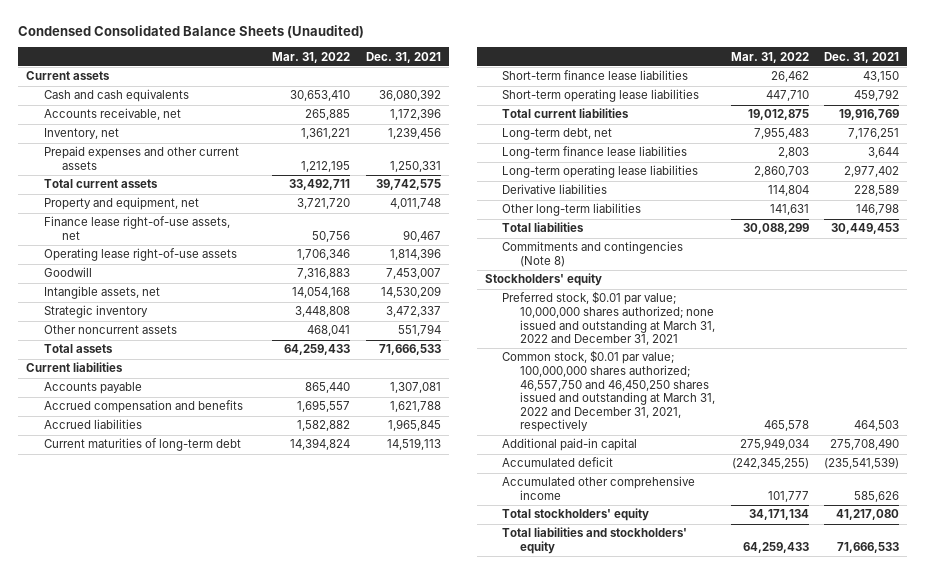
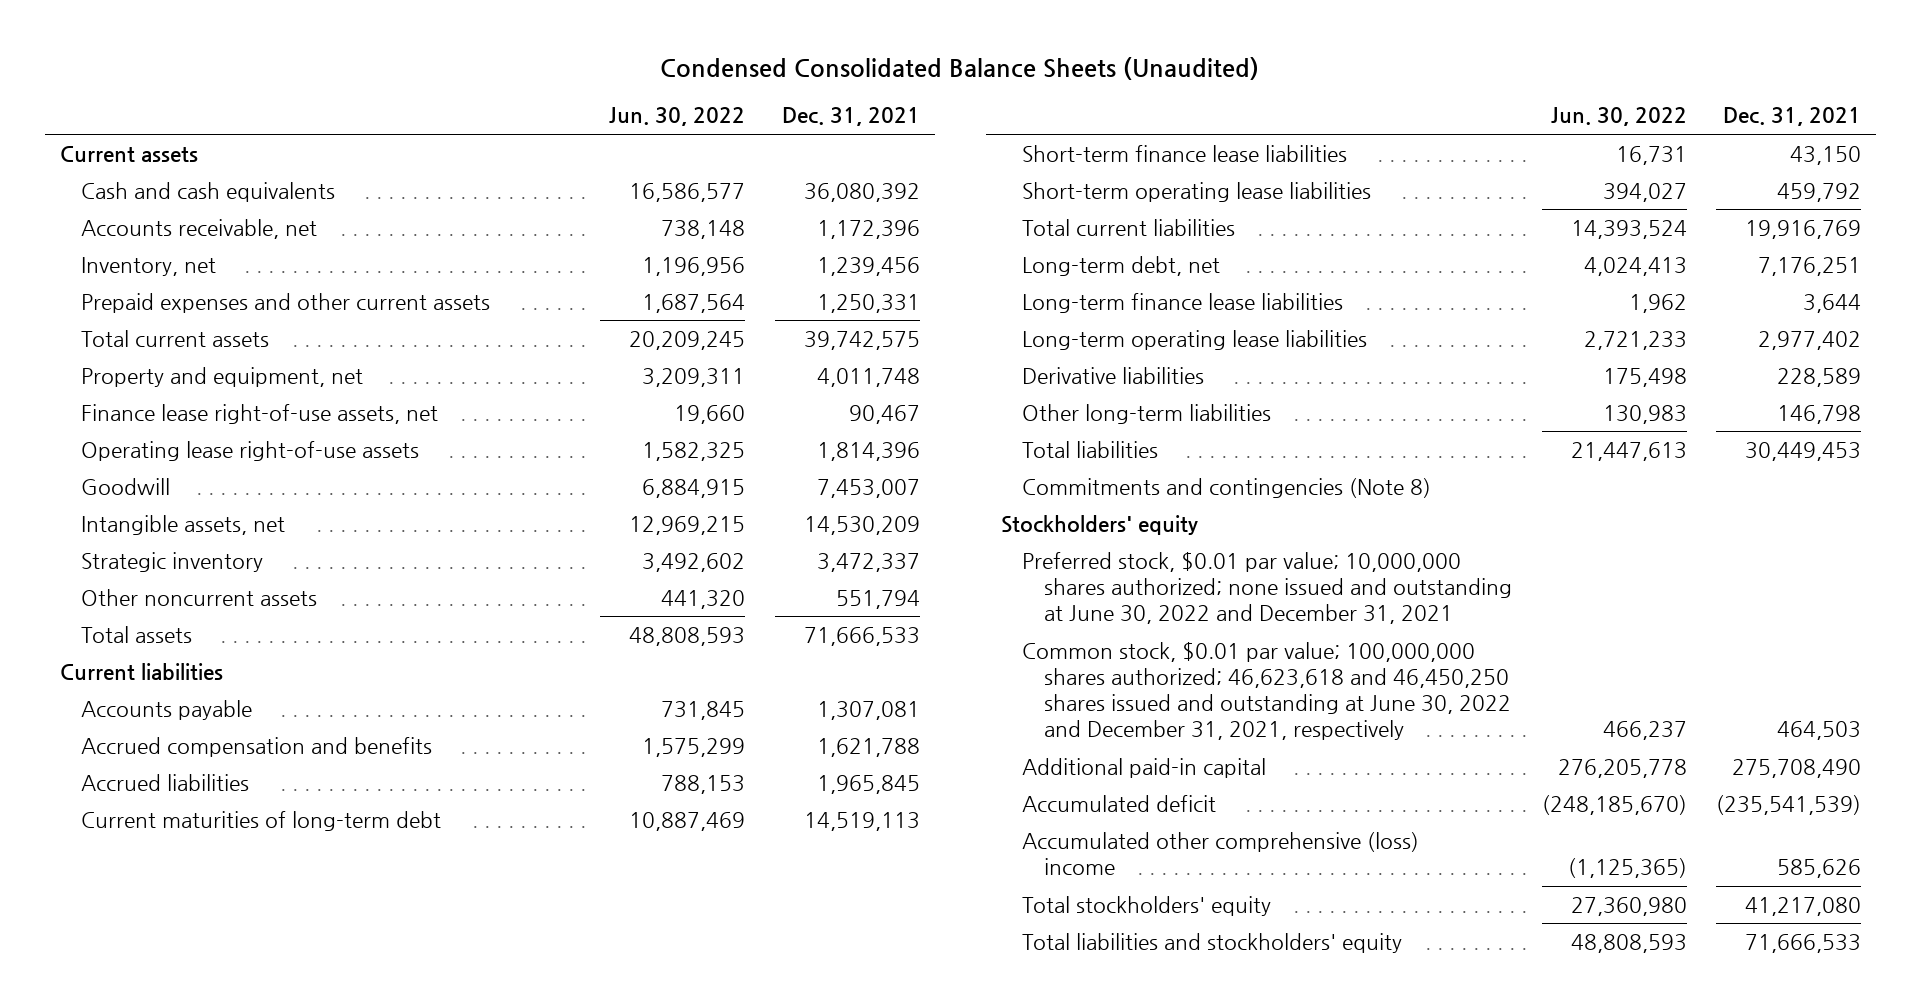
[272,51,351,63] Mar. 31, 2022 -> none
none -> [609,107,746,127] Jun. 30, 2022
[502,291,716,346] Preferred stock, $0.01 par value; 10,000,000 shares authorized; none issued and outstanding at March 31, 2022 and December 31, 2021 -> [1022,551,1512,625] Preferred stock, $0.01 par value; 10,000,000 shares authorized; none issued and outstanding at June 30, 2022 and December 31, 2021
[502,350,716,433] Common stock, $0.01 par value; 100,000,000 shares authorized; 46,557,750 and 46,450,250 shares issued and outstanding at March 31, 2022 and December 31, 2021, respectively -> [1022,641,1511,741] Common stock, $0.01 par value; 100,000,000 shares authorized; 46,623,618 and 46,450,250 shares issued and outstanding at June 30, 2022 and December 31, 2021, respectively
[502,476,696,500] Accumulated other comprehensive income -> [1022,831,1420,875] Accumulated other comprehensive (loss) income

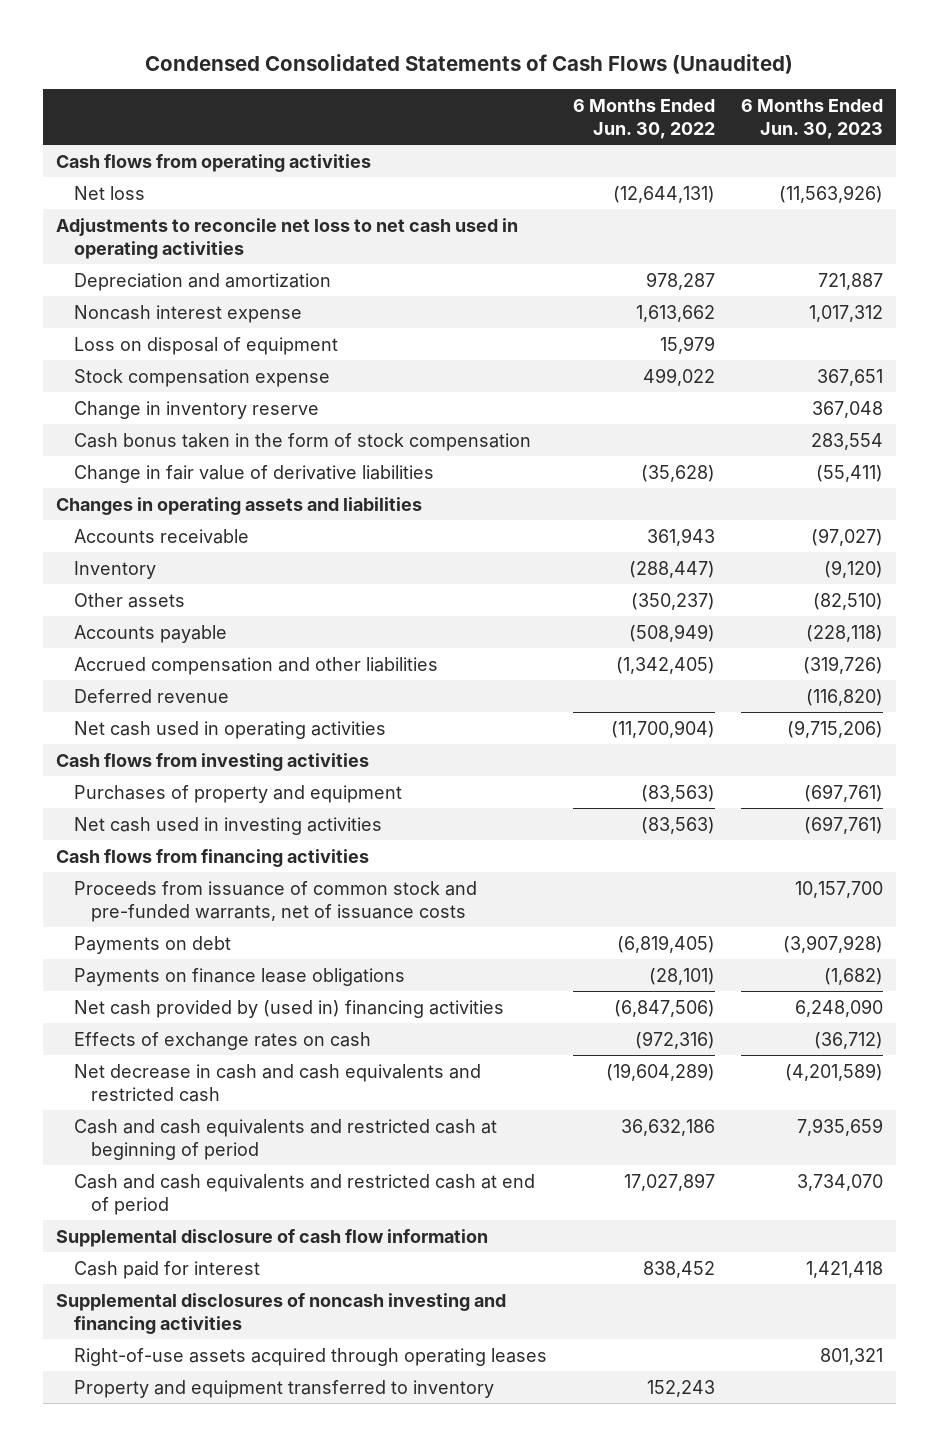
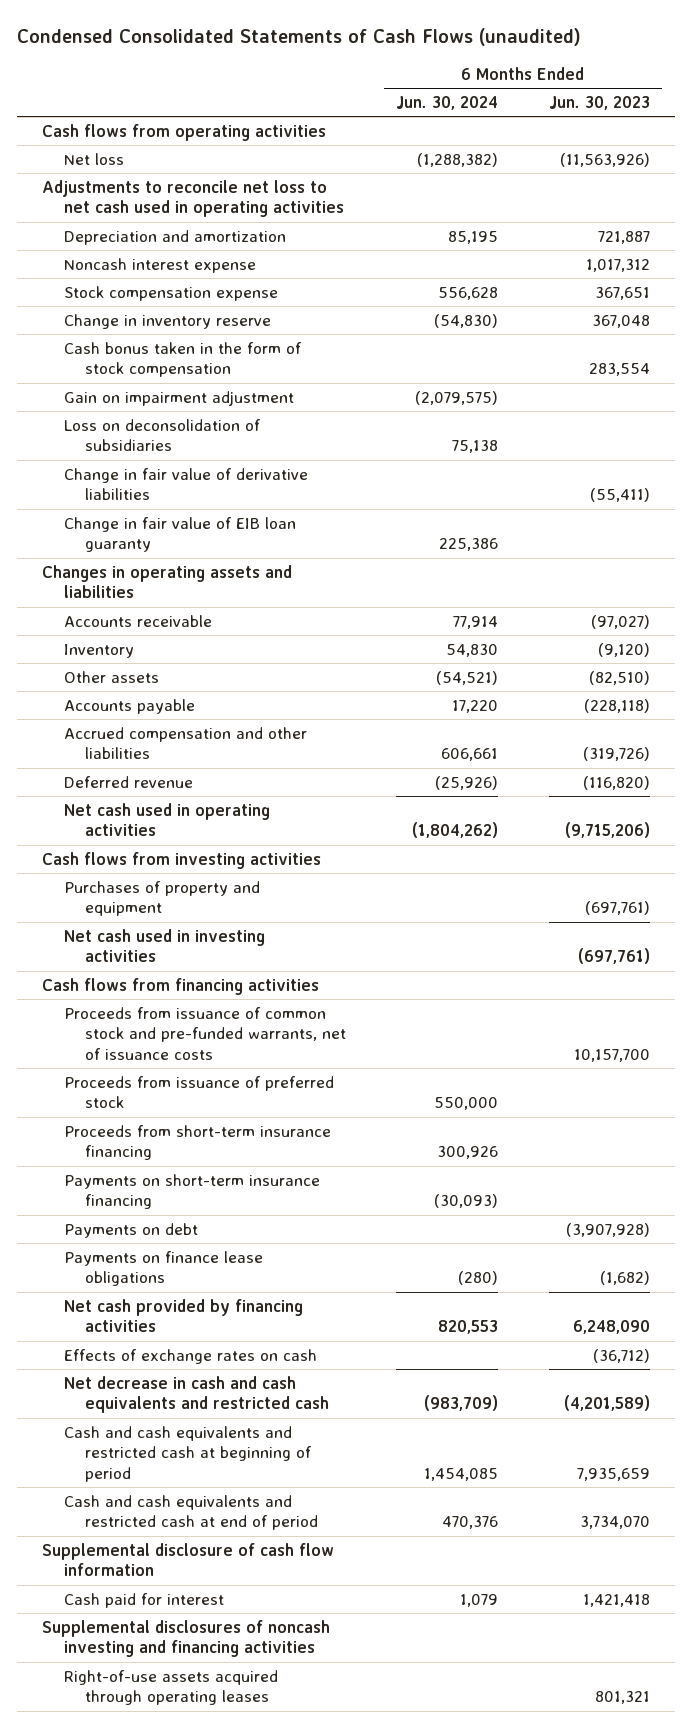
[145,53,794,74] Condensed Consolidated Statements of Cash Flows (Unaudited) -> [17,28,582,47] Condensed Consolidated Statements of Cash Flows (unaudited)
[572,98,715,139] 6 Months Ended Jun. 30, 2022 -> none
none -> [396,96,499,111] Jun. 30, 2024
[73,336,338,355] Loss on disposal of equipment -> none
none -> [63,390,294,406] Gain on impairment adjustment
none -> [63,418,261,452] Loss on deconsolidation of subsidiaries
none -> [63,516,296,553] Change in fair value of EIB loan guaranty
none -> [63,1075,334,1109] Proceeds from issuance of preferred stock
none -> [63,1124,331,1161] Proceeds from short-term insurance financing
none -> [63,1173,320,1210] Payments on short-term insurance financing
[73,999,504,1018] Net cash provided by (used in) financing activities -> [63,1298,303,1333] Net cash provided by financing activities
[73,1379,494,1398] Property and equipment transferred to inventory -> none

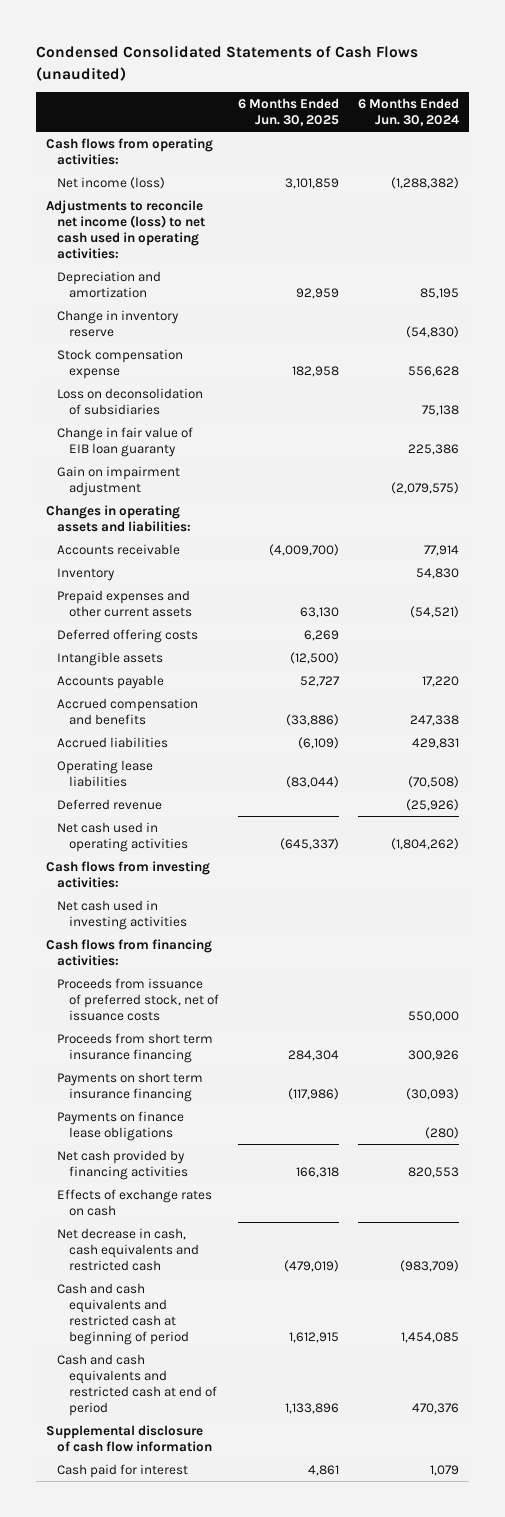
[548,96,650,111] Jun. 30, 2023 -> none
none -> [238,98,340,127] 6 Months Ended Jun. 30, 2025
[42,123,327,141] Cash flows from operating activities -> [45,137,213,165] Cash flows from operating activities:
[63,152,124,165] Net loss -> [57,176,166,189] Net income (loss)
[42,179,344,218] Adjustments to reconcile net loss to net cash used in operating activities -> [45,199,206,259] Adjustments to reconcile net income (loss) to net cash used in operating activities:
[63,257,256,273] Noncash interest expense -> none
[63,341,302,378] Cash bonus taken in the form of stock compensation -> none
[63,285,278,301] Stock compensation expense -> [57,348,184,379] Stock compensation expense
[63,467,308,501] Change in fair value of derivative liabilities -> none
[63,390,294,406] Gain on impairment adjustment -> [57,465,181,496] Gain on impairment adjustment
[42,564,293,599] Changes in operating assets and liabilities -> [45,504,192,532] Changes in operating assets and liabilities:
[63,670,159,683] Other assets -> [57,589,193,617] Prepaid expenses and other current assets
none -> [57,628,199,643] Deferred offering costs
none -> [57,651,164,666] Intangible assets
[63,726,307,760] Accrued compensation and other liabilities -> [57,697,199,725] Accrued compensation and benefits
[441,748,499,762] 606,661 -> [410,714,460,726] 247,338
none -> [57,736,169,748] Accrued liabilities
none -> [57,759,154,787] Operating lease liabilities
[63,880,260,917] Purchases of property and equipment -> none
[42,851,322,869] Cash flows from investing activities -> [45,860,210,888] Cash flows from investing activities:
[63,1006,347,1060] Proceeds from issuance of common stock and pre-funded warrants, net of issuance costs -> none
[63,1222,198,1238] Payments on debt -> none
[42,977,320,995] Cash flows from financing activities -> [45,938,212,966] Cash flows from financing activities:
[63,1075,334,1109] Proceeds from issuance of preferred stock -> [57,977,220,1021] Proceeds from issuance of preferred stock, net of issuance costs
[63,1124,331,1161] Proceeds from short-term insurance financing -> [57,1032,214,1063] Proceeds from short term insurance financing
[63,1173,320,1210] Payments on short-term insurance financing -> [57,1071,204,1102] Payments on short term insurance financing
[63,1375,330,1414] Net decrease in cash and cash equivalents and restricted cash -> [57,1227,200,1271] Net decrease in cash, cash equivalents and restricted cash
[42,1619,331,1658] Supplemental disclosures of noncash investing and financing activities -> none
[63,1669,278,1706] Right-of-use assets acquired through operating leases -> none

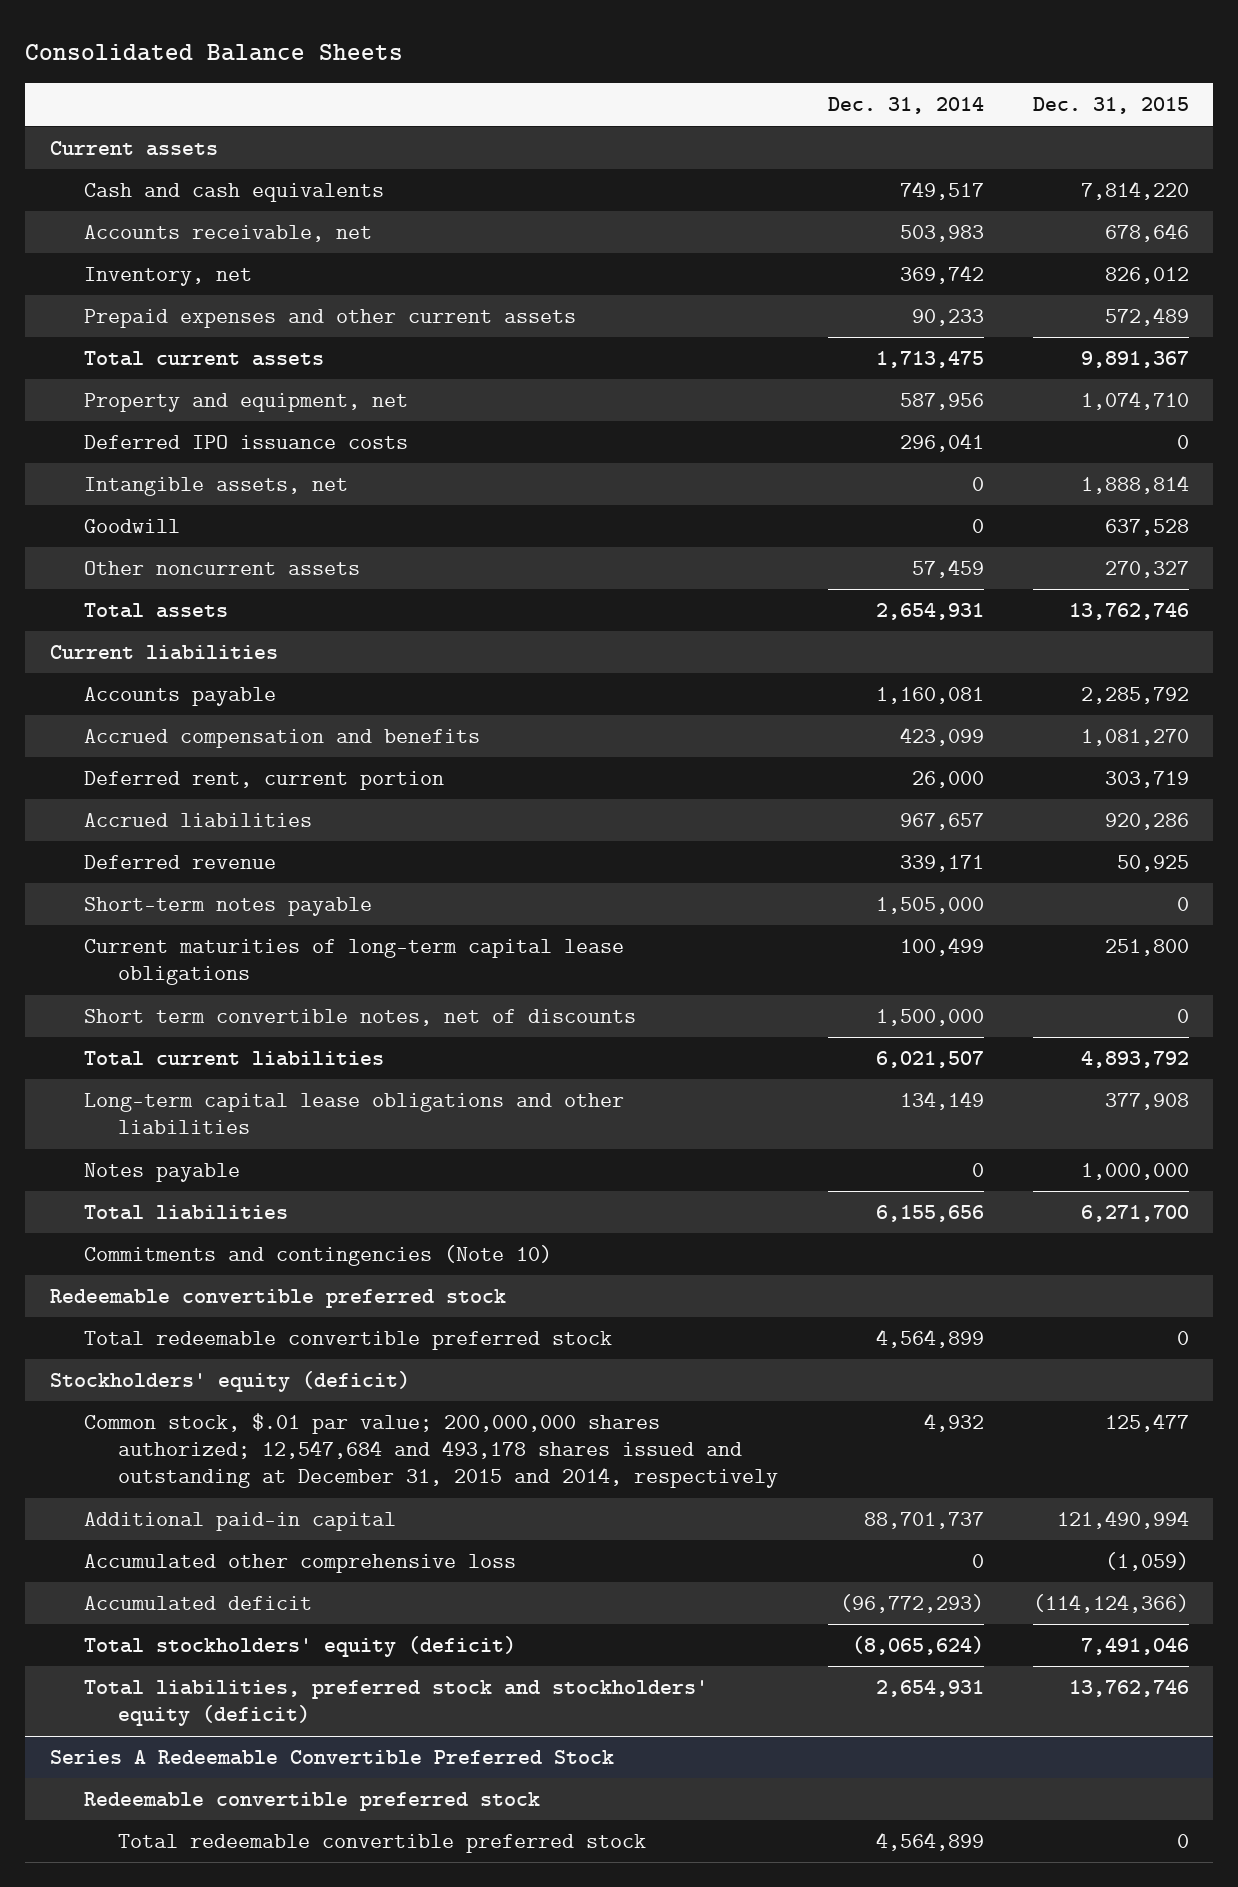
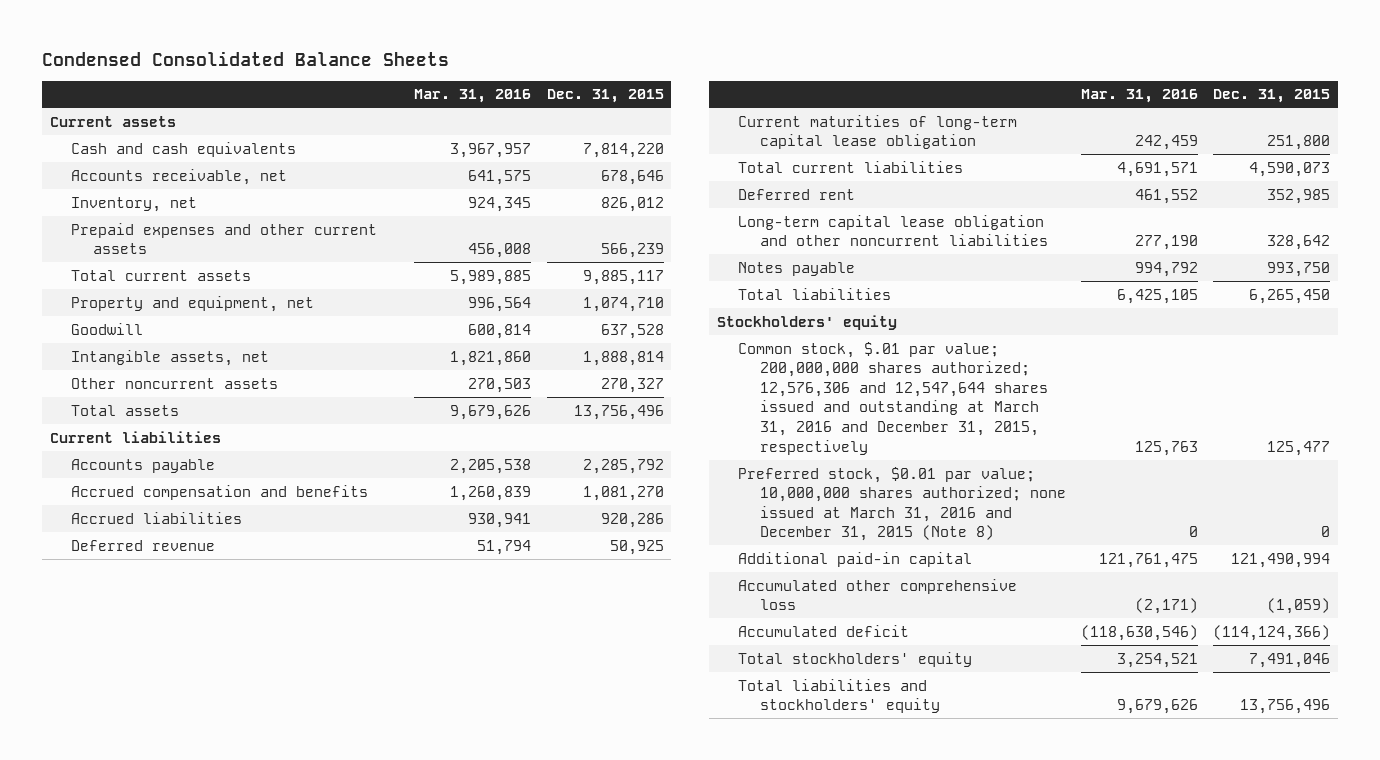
[25,44,404,62] Consolidated Balance Sheets -> [42,50,450,66] Condensed Consolidated Balance Sheets
[827,97,984,115] Dec. 31, 2014 -> none
none -> [414,89,532,104] Mar. 31, 2016
[1104,307,1189,327] 572,489 -> [600,243,664,259] 566,239
[1080,351,1189,369] 9,891,367 -> [582,269,664,285] 9,885,117
[84,435,409,450] Deferred IPO issuance costs -> none
[84,477,349,497] Intangible assets, net -> [71,349,270,366] Intangible assets, net
[1068,603,1189,621] 13,762,746 -> [573,404,664,420] 13,756,496
[84,771,445,791] Deferred rent, current portion -> none
[84,897,373,917] Short-term notes payable -> none
[84,1009,637,1027] Short term convertible notes, net of discounts -> none
[84,1245,553,1267] Commitments and contingencies (Note 10) -> none
[49,1289,506,1309] Redeemable convertible preferred stock -> none
[84,1331,613,1351] Total redeemable convertible preferred stock -> none
[84,939,625,986] Current maturities of long-term capital lease obligations -> [738,114,1018,150] Current maturities of long-term capital lease obligation
[1080,1051,1189,1069] 4,893,792 -> [1249,161,1331,177] 4,590,073
none -> [738,188,856,200] Deferred rent
[84,1093,625,1135] Long-term capital lease obligations and other liabilities -> [738,214,1048,247] Long-term capital lease obligation and other noncurrent liabilities
[1104,1093,1189,1111] 377,908 -> [1267,235,1331,251] 328,642
[1080,1163,1189,1181] 1,000,000 -> [1267,261,1331,277] 993,750
[1080,1205,1189,1223] 6,271,700 -> [1249,288,1331,304] 6,265,450
[49,1371,410,1393] Stockholders' equity (deficit) -> [716,314,897,330] Stockholders' equity
[84,1413,779,1489] Common stock, $.01 par value; 200,000,000 shares authorized; 12,547,684 and 493,178 shares issued and outstanding at December 31, 2015 and 2014, respectively -> [738,341,1048,455] Common stock, $.01 par value; 200,000,000 shares authorized; 12,576,306 and 12,547,644 shares issued and outstanding at March 31, 2016 and December 31, 2015, respectively
none -> [738,466,1066,542] Preferred stock, $0.01 par value; 10,000,000 shares authorized; none issued at March 31, 2016 and December 31, 2015 (Note 8)
[49,1750,614,1766] Series A Redeemable Convertible Preferred Stock -> none
[84,1792,541,1812] Redeemable convertible preferred stock -> none
[118,1834,647,1854] Total redeemable convertible preferred stock -> none
[84,1636,517,1658] Total stockholders' equity (deficit) -> [738,651,973,667] Total stockholders' equity
[84,1680,709,1727] Total liabilities, preferred stock and stockholders' equity (deficit) -> [738,678,940,714] Total liabilities and stockholders' equity
[1068,1680,1189,1698] 13,762,746 -> [1240,699,1331,715] 13,756,496

